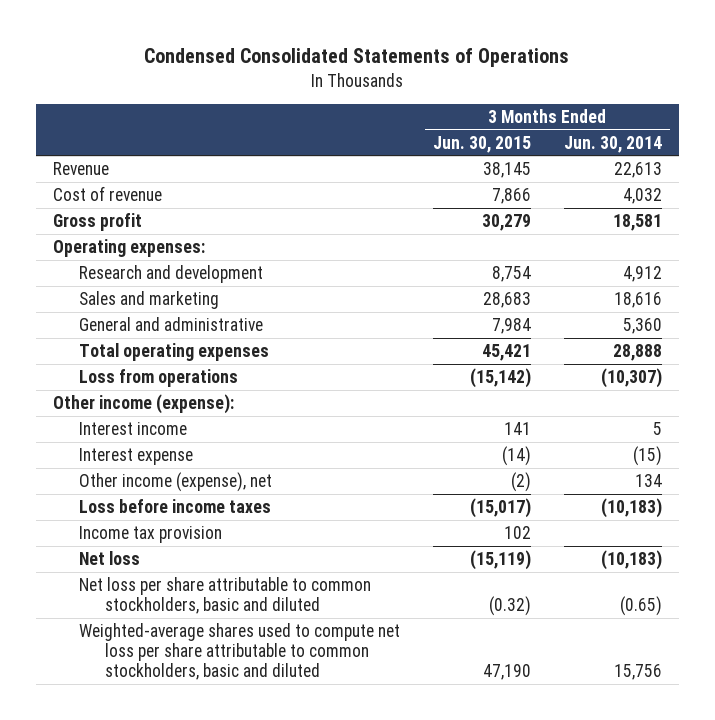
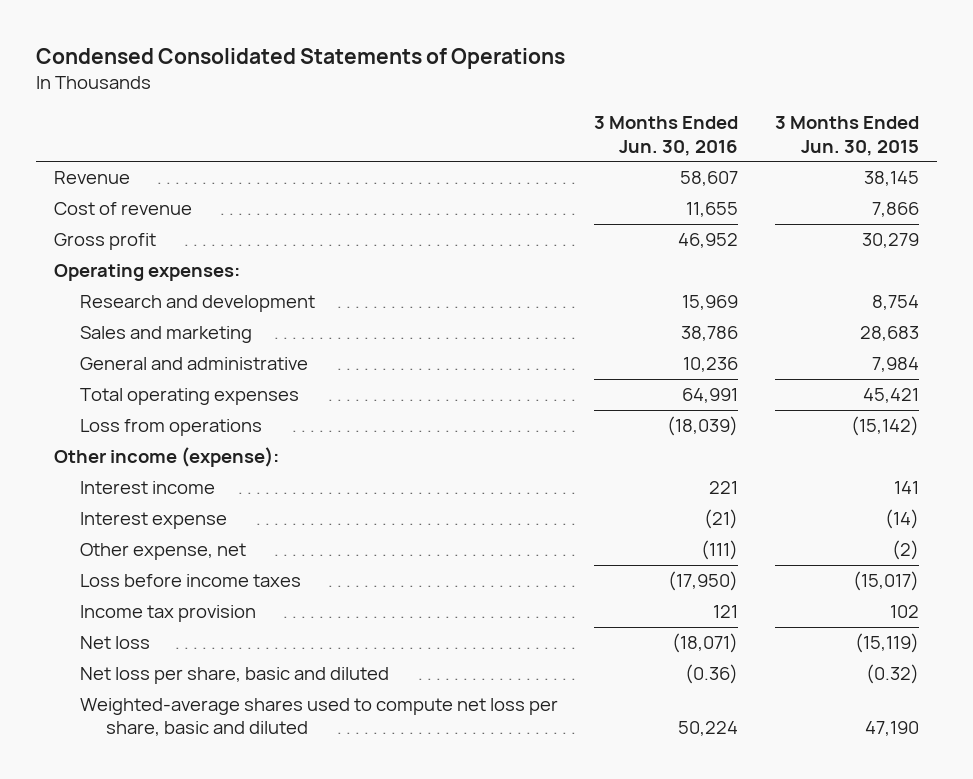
[564,135,663,153] Jun. 30, 2014 -> none
none -> [594,116,739,156] 3 Months Ended Jun. 30, 2016
[78,471,272,492] Other income (expense), net -> [79,542,246,560] Other expense, net
[78,576,371,615] Net loss per share attributable to common stockholders, basic and diluted -> [79,666,389,684] Net loss per share, basic and diluted
[78,622,400,681] Weighted-average shares used to compute net loss per share attributable to common stockholders, basic and diluted -> [79,697,558,737] Weighted-average shares used to compute net loss per share, basic and diluted

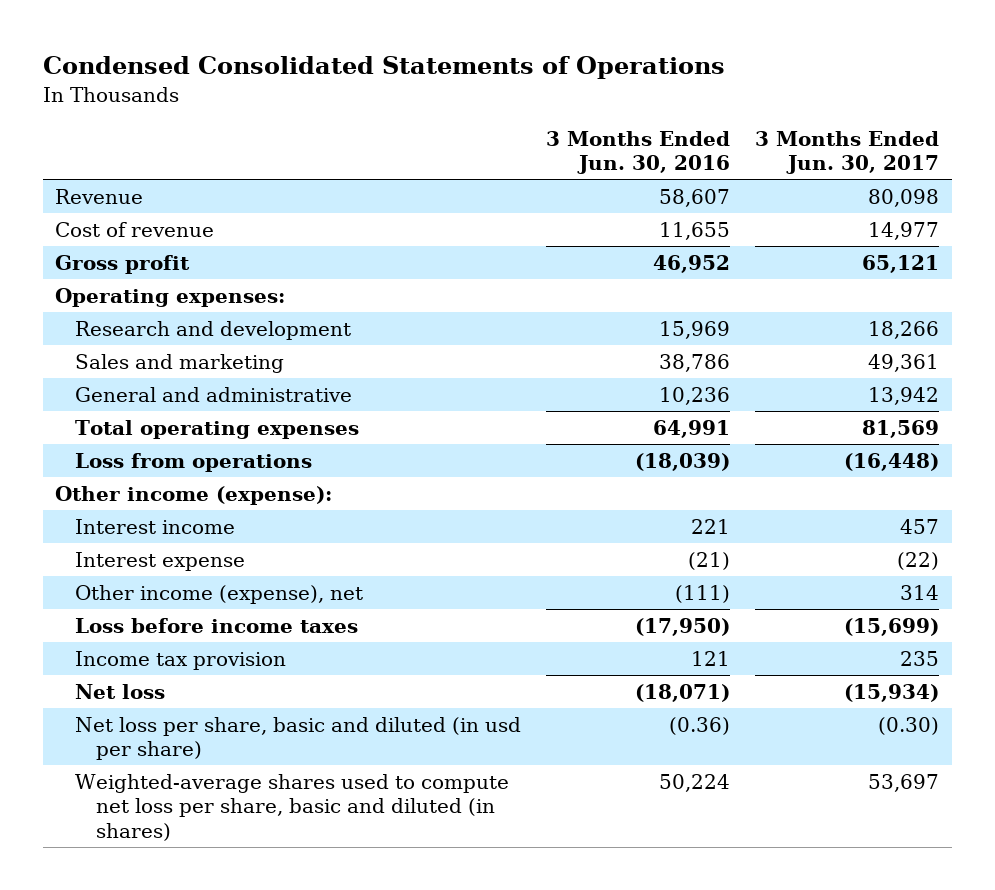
[775,116,920,156] 3 Months Ended Jun. 30, 2015 -> none
none -> [755,130,940,175] 3 Months Ended Jun. 30, 2017
[79,542,246,560] Other expense, net -> [75,584,364,604] Other income (expense), net
[79,666,389,684] Net loss per share, basic and diluted -> [75,716,522,761] Net loss per share, basic and diluted (in usd per share)
[79,697,558,737] Weighted-average shares used to compute net loss per share, basic and diluted -> [75,773,510,841] Weighted-average shares used to compute net loss per share, basic and diluted (in shares)

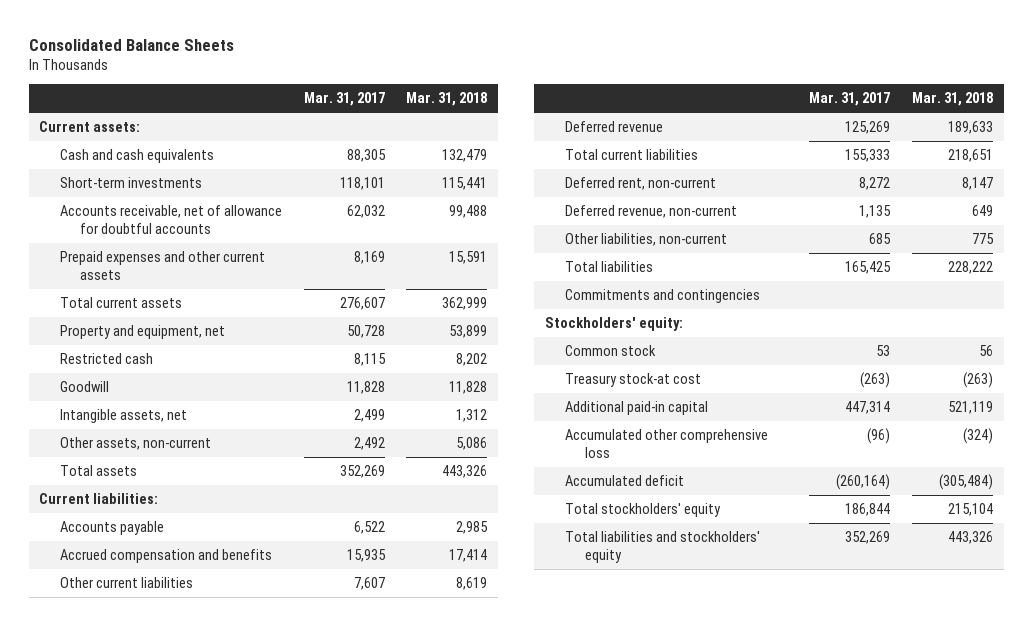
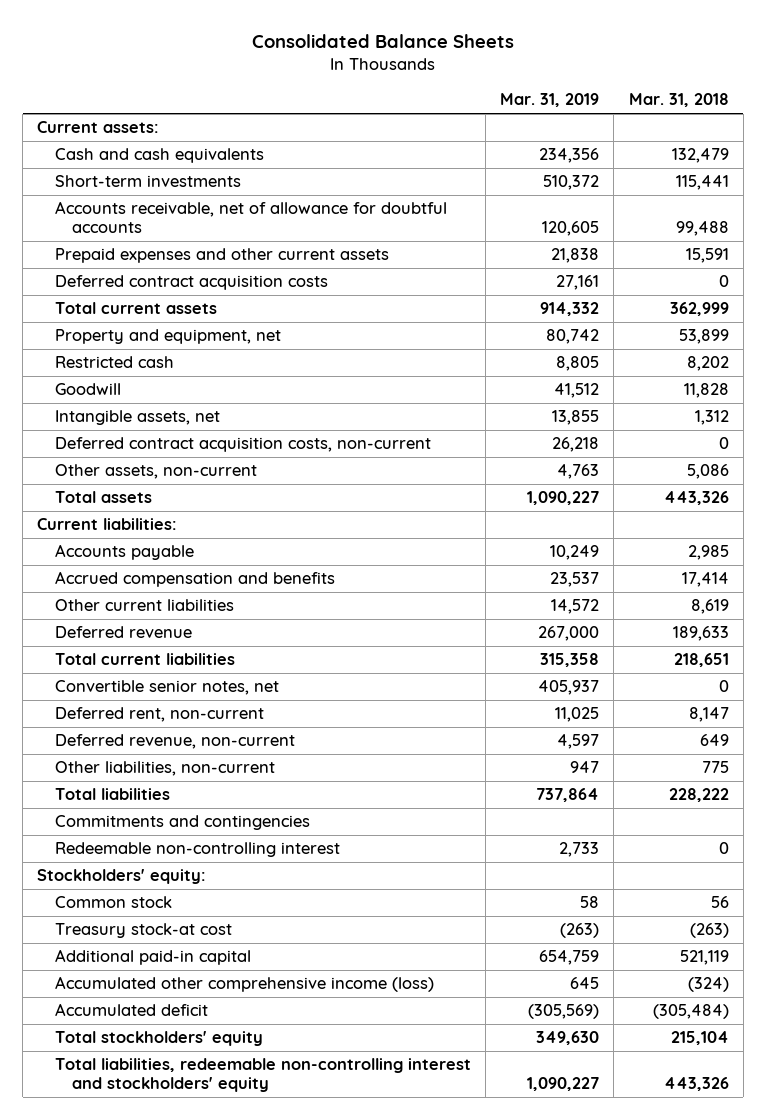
[303,92,385,107] Mar. 31, 2017 -> none
none -> [500,93,600,108] Mar. 31, 2019
none -> [54,275,328,291] Deferred contract acquisition costs
none -> [54,437,431,453] Deferred contract acquisition costs, non-current
none -> [54,680,279,696] Convertible senior notes, net
none -> [54,842,340,858] Redeemable non-controlling interest
[565,429,769,459] Accumulated other comprehensive loss -> [54,976,434,993] Accumulated other comprehensive income (loss)
[565,531,761,564] Total liabilities and stockholders' equity -> [54,1058,471,1093] Total liabilities, redeemable non-controlling interest and stockholders' equity

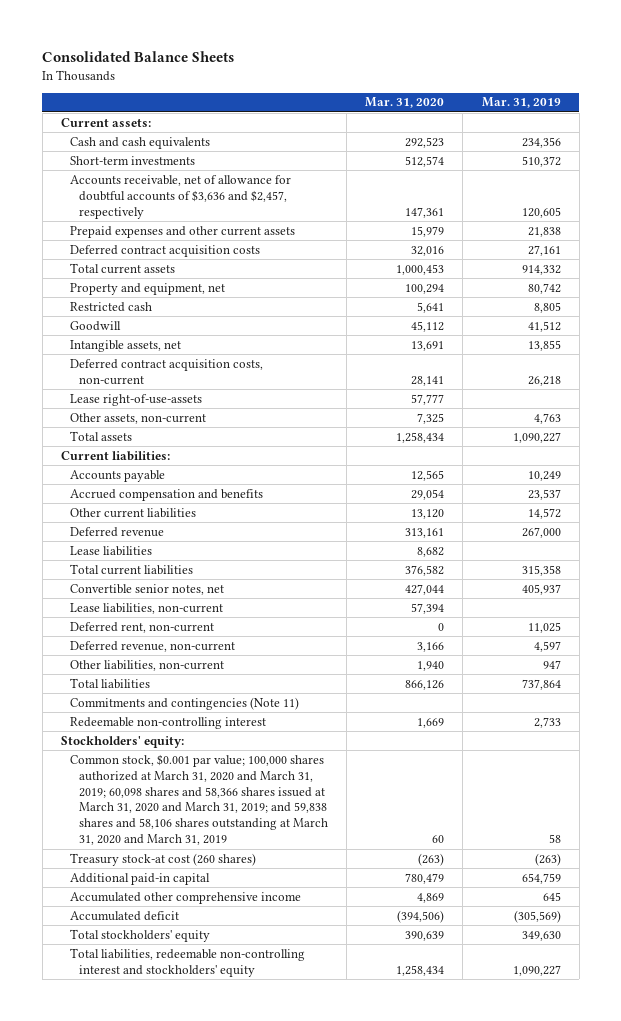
[628,93,729,108] Mar. 31, 2018 -> none
none -> [365,97,445,109] Mar. 31, 2020
[54,201,447,234] Accounts receivable, net of allowance for doubtful accounts -> [69,174,291,219] Accounts receivable, net of allowance for doubtful accounts of $3,636 and $2,457, respectively
none -> [69,393,202,406] Lease right-of-use-assets
none -> [69,545,152,556] Lease liabilities
none -> [69,602,223,614] Lease liabilities, non-current
[54,815,310,831] Commitments and contingencies -> [69,696,299,710] Commitments and contingencies (Note 11)
[54,896,172,909] Common stock -> [69,753,328,846] Common stock, $0.001 par value; 100,000 shares authorized at March 31, 2020 and March 31, 2019; 60,098 shares and 58,366 shares issued at March 31, 2020 and March 31, 2019; and 59,838 shares and 58,106 shares outstanding at March 31, 2020 and March 31, 2019
[54,923,232,939] Treasury stock-at cost -> [69,852,256,866] Treasury stock-at cost (260 shares)
[54,976,434,993] Accumulated other comprehensive income (loss) -> [69,891,301,904] Accumulated other comprehensive income

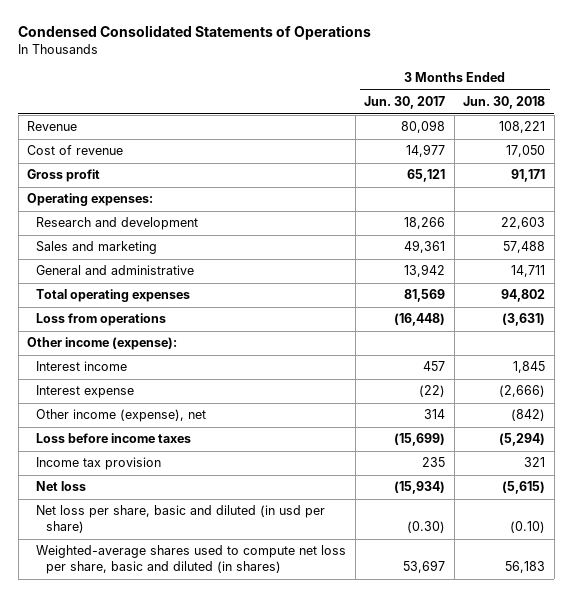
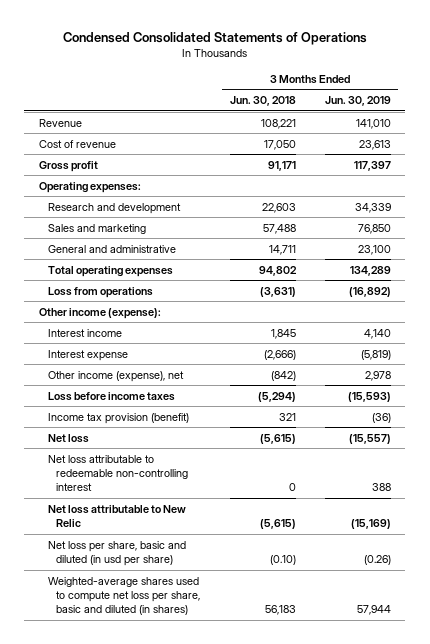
[364,96,446,110] Jun. 30, 2017 -> none
none -> [324,96,391,107] Jun. 30, 2019
[36,457,162,471] Income tax provision -> [47,412,189,424] Income tax provision (benefit)
none -> [47,454,189,492] Net loss attributable to redeemable non-controlling interest
none -> [47,504,186,528] Net loss attributable to New Relic

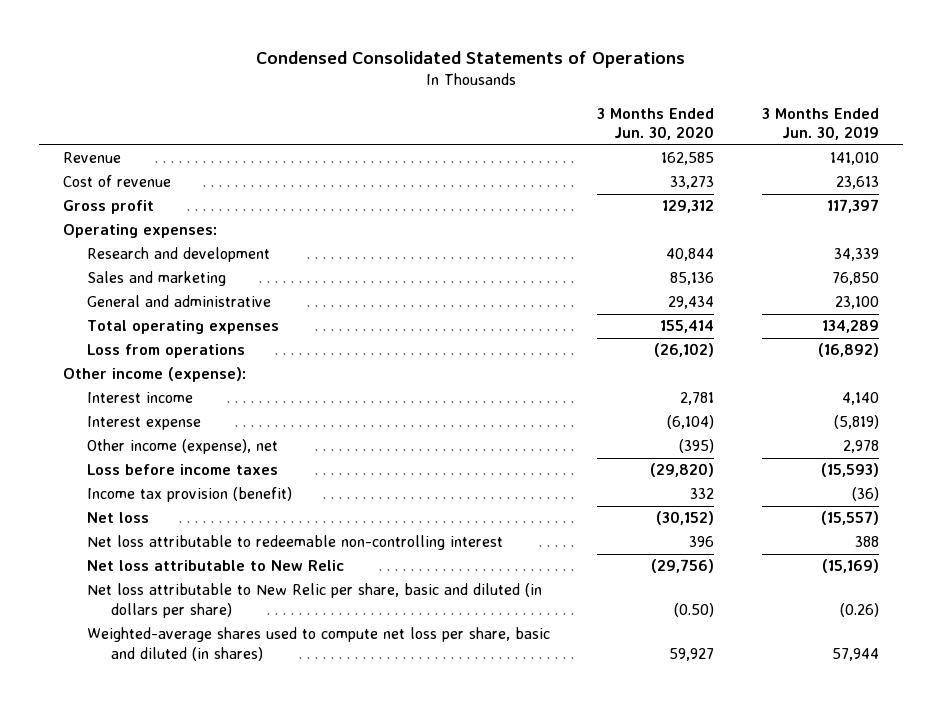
[229,96,296,107] Jun. 30, 2018 -> none
none -> [597,107,715,141] 3 Months Ended Jun. 30, 2020
[47,540,186,567] Net loss per share, basic and diluted (in usd per share) -> [86,583,542,619] Net loss attributable to New Relic per share, basic and diluted (in dollars per share)

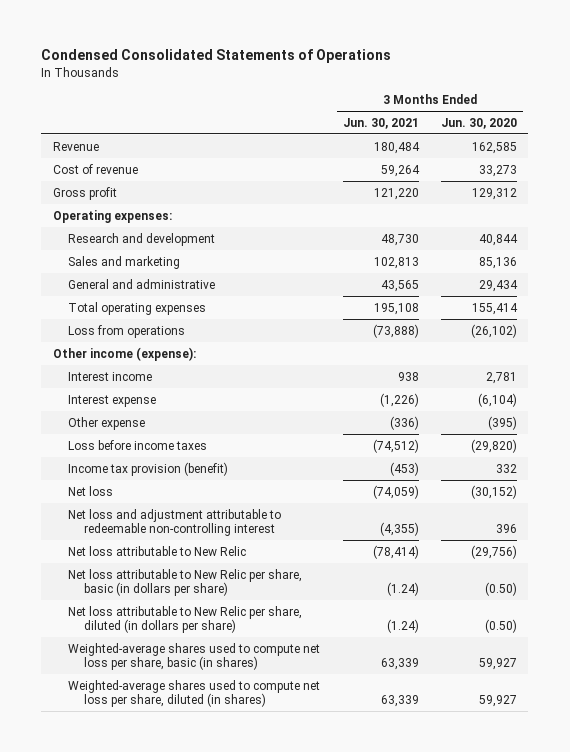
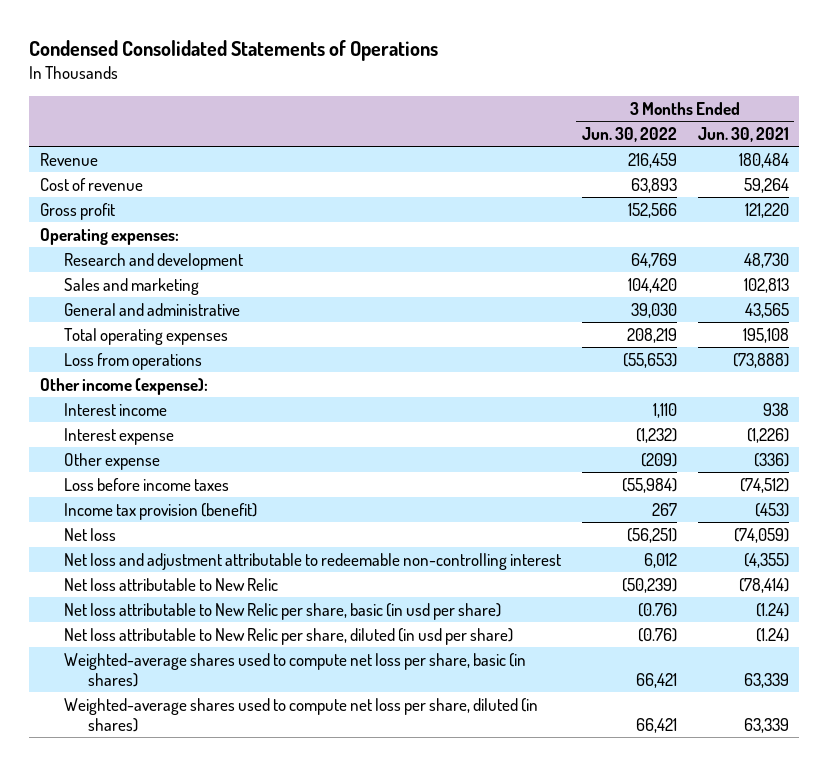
[440,117,517,129] Jun. 30, 2020 -> none
none -> [581,127,677,143] Jun. 30, 2022
[68,568,303,597] Net loss attributable to New Relic per share, basic (in dollars per share) -> [63,602,501,620] Net loss attributable to New Relic per share, basic (in usd per share)
[68,605,303,634] Net loss attributable to New Relic per share, diluted (in dollars per share) -> [63,627,513,645] Net loss attributable to New Relic per share, diluted (in usd per share)

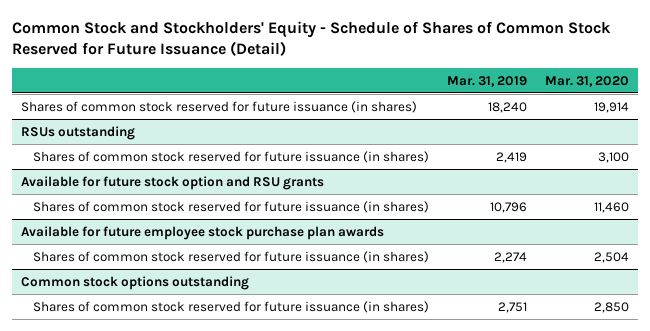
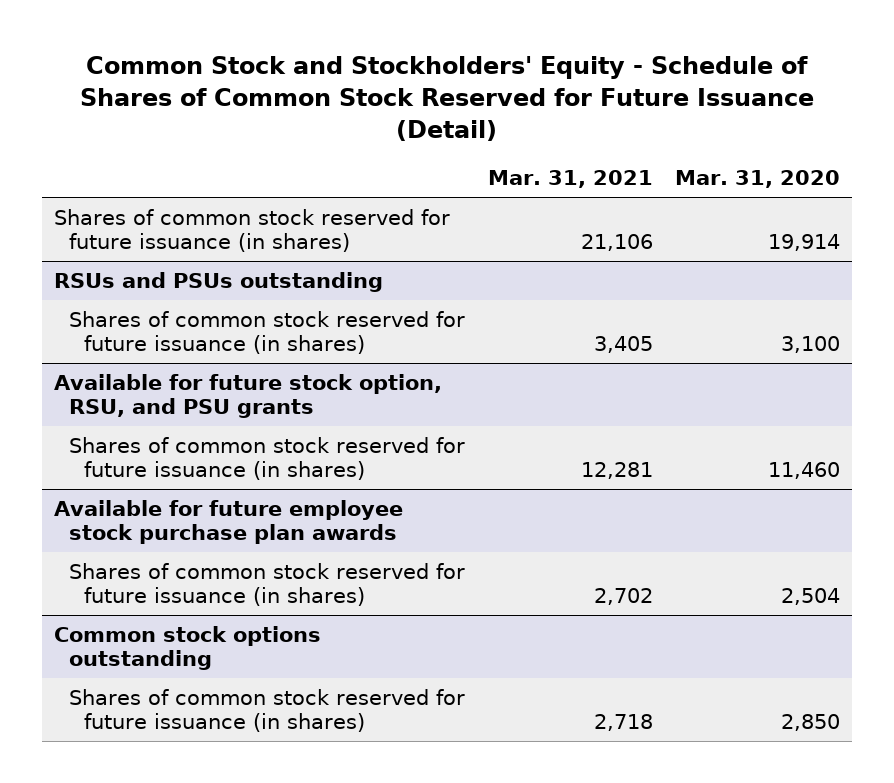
[446,75,527,87] Mar. 31, 2019 -> none
none -> [487,170,653,189] Mar. 31, 2021
[20,125,135,140] RSUs outstanding -> [53,271,383,292] RSUs and PSUs outstanding
[20,175,324,190] Available for future stock option and RSU grants -> [53,373,442,419] Available for future stock option, RSU, and PSU grants

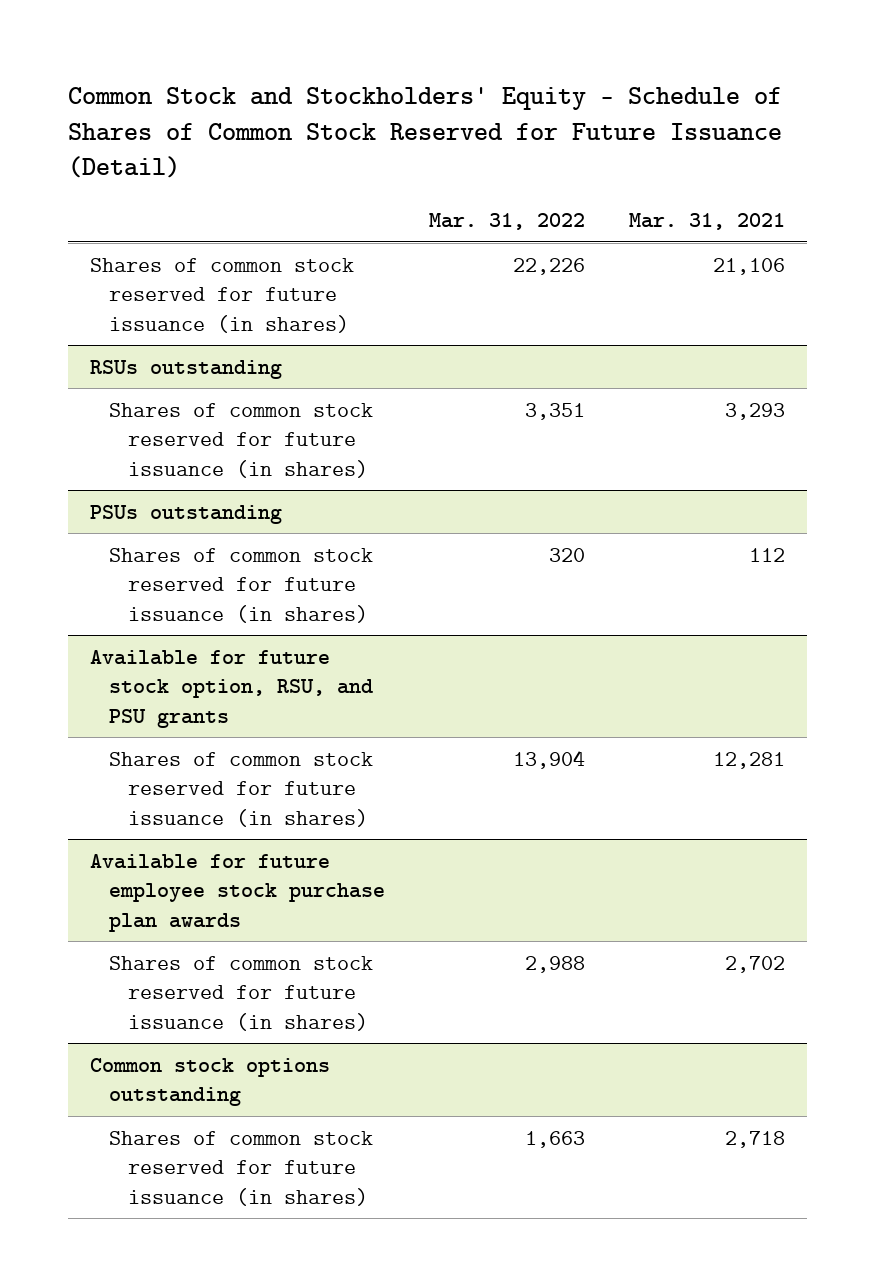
[675,170,841,189] Mar. 31, 2020 -> none
none -> [429,213,586,231] Mar. 31, 2022
[53,271,383,292] RSUs and PSUs outstanding -> [90,359,283,379] RSUs outstanding
[593,336,653,354] 3,405 -> [725,402,786,420] 3,293
none -> [90,504,283,524] PSUs outstanding
none -> [109,547,374,623] Shares of common stock reserved for future issuance (in shares)

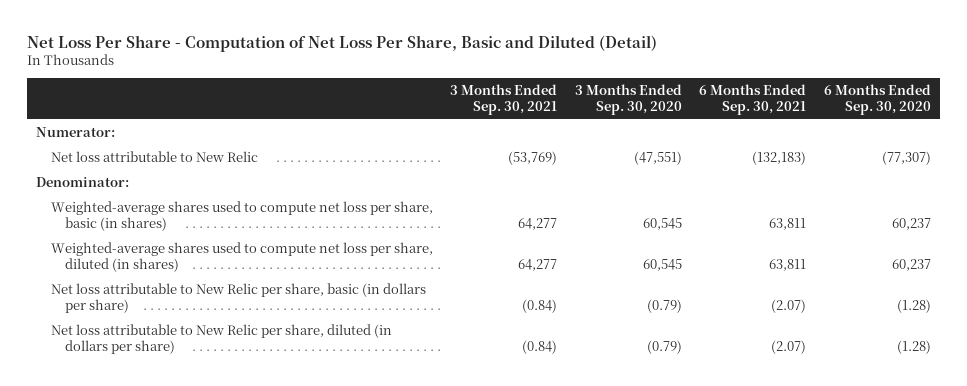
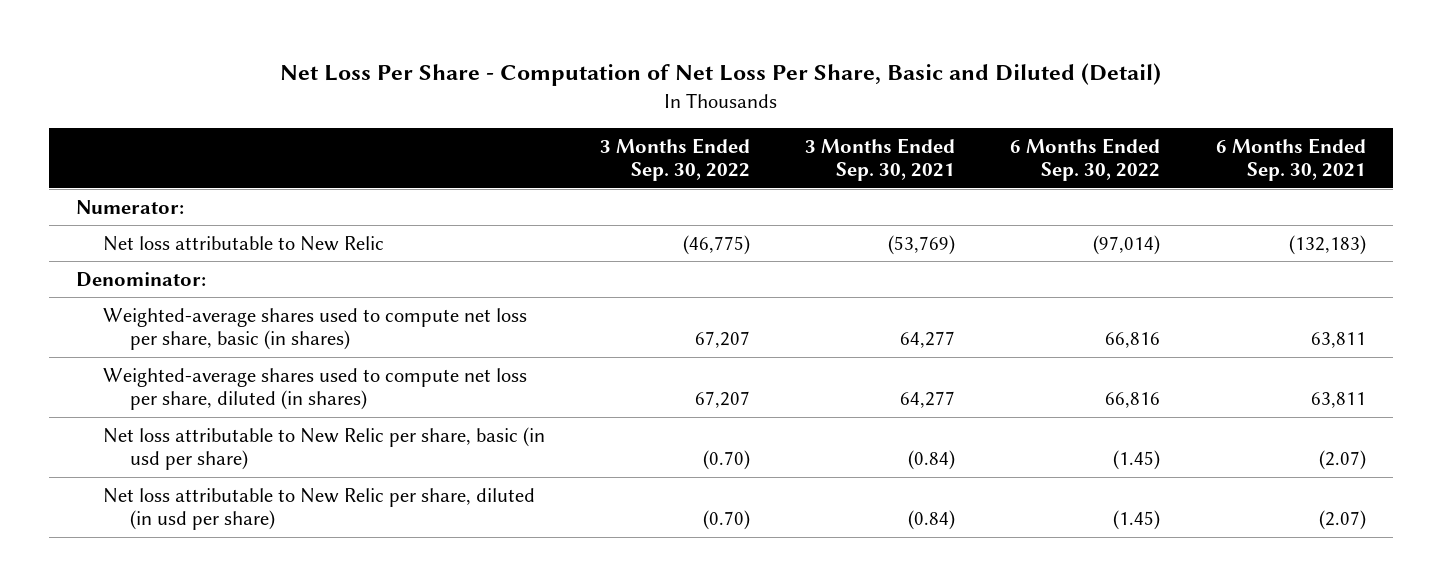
[574,84,682,115] 3 Months Ended Sep. 30, 2020 -> none
[823,84,931,115] 6 Months Ended Sep. 30, 2020 -> none
none -> [600,137,751,182] 3 Months Ended Sep. 30, 2022
none -> [1010,137,1161,182] 6 Months Ended Sep. 30, 2022
[50,283,426,313] Net loss attributable to New Relic per share, basic (in dollars per share) -> [102,426,545,471] Net loss attributable to New Relic per share, basic (in usd per share)
[50,324,392,354] Net loss attributable to New Relic per share, diluted (in dollars per share) -> [102,487,535,531] Net loss attributable to New Relic per share, diluted (in usd per share)

